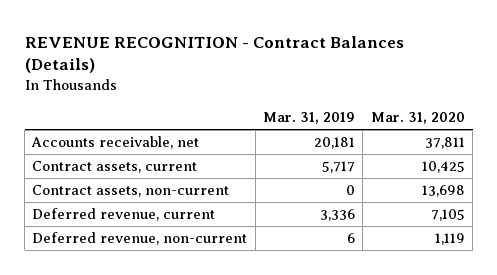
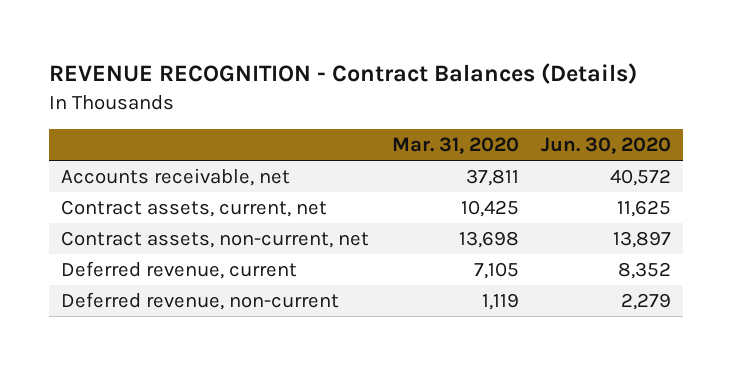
[263,112,356,125] Mar. 31, 2019 -> none
none -> [541,137,672,155] Jun. 30, 2020
[32,161,198,174] Contract assets, current -> [60,200,327,218] Contract assets, current, net
[32,185,230,198] Contract assets, non-current -> [60,231,369,249] Contract assets, non-current, net

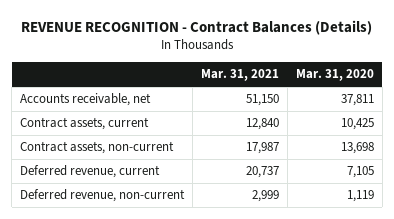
[541,137,672,155] Jun. 30, 2020 -> none
none -> [201,69,280,82] Mar. 31, 2021
[60,200,327,218] Contract assets, current, net -> [20,117,150,131] Contract assets, current
[60,231,369,249] Contract assets, non-current, net -> [20,141,175,155] Contract assets, non-current

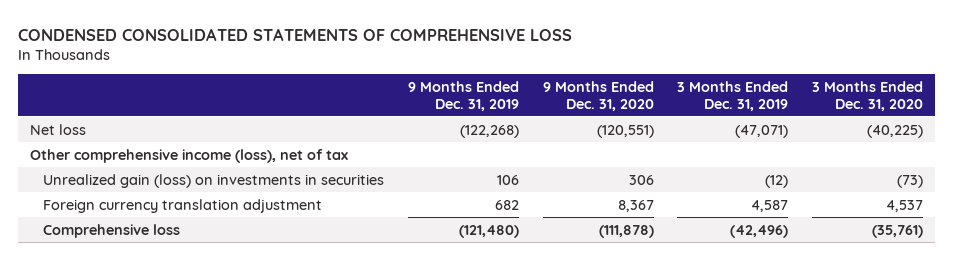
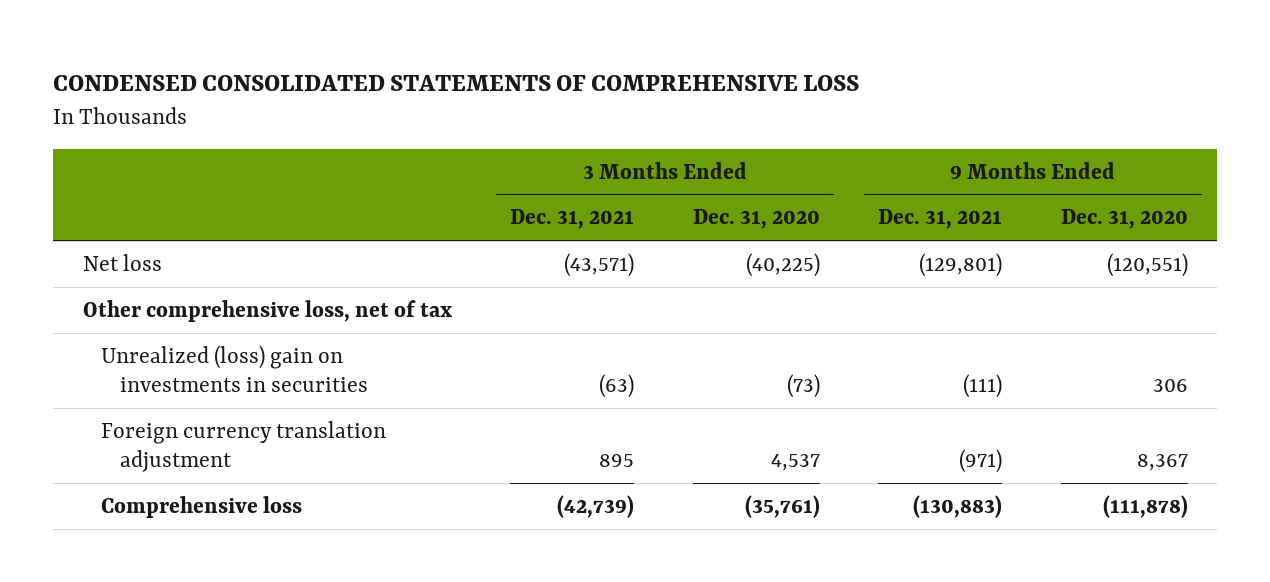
[407,80,519,111] 9 Months Ended Dec. 31, 2019 -> none
[677,80,789,111] 3 Months Ended Dec. 31, 2019 -> none
none -> [510,209,635,230] Dec. 31, 2021
none -> [878,209,1003,230] Dec. 31, 2021
[30,148,349,163] Other comprehensive income (loss), net of tax -> [82,299,452,322] Other comprehensive loss, net of tax
[43,173,385,188] Unrealized gain (loss) on investments in securities -> [101,344,369,392] Unrealized (loss) gain on investments in securities

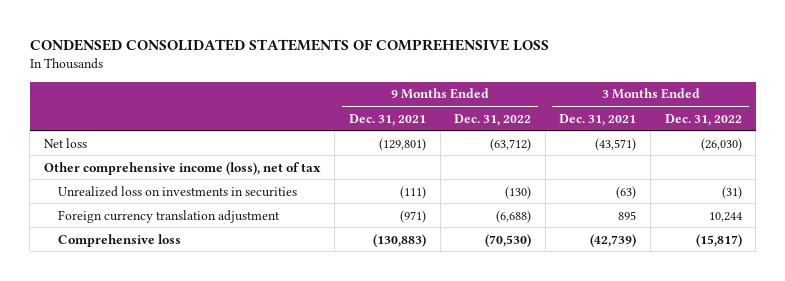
[692,209,820,230] Dec. 31, 2020 -> none
[1060,209,1188,230] Dec. 31, 2020 -> none
none -> [454,113,532,126] Dec. 31, 2022
none -> [664,113,742,126] Dec. 31, 2022
[82,299,452,322] Other comprehensive loss, net of tax -> [43,161,321,175] Other comprehensive income (loss), net of tax
[101,344,369,392] Unrealized (loss) gain on investments in securities -> [58,185,298,197] Unrealized loss on investments in securities

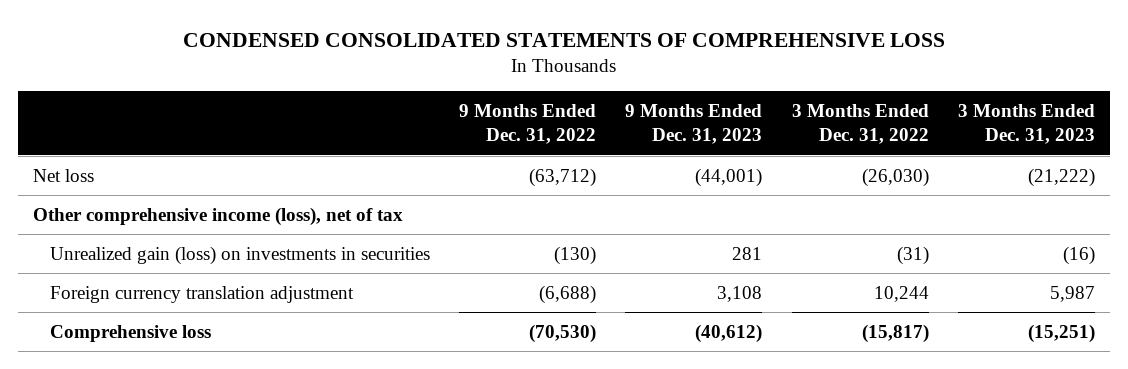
[348,113,426,126] Dec. 31, 2021 -> none
[559,113,637,126] Dec. 31, 2021 -> none
none -> [625,103,763,145] 9 Months Ended Dec. 31, 2023
none -> [958,103,1096,145] 3 Months Ended Dec. 31, 2023
[58,185,298,197] Unrealized loss on investments in securities -> [49,245,430,265] Unrealized gain (loss) on investments in securities

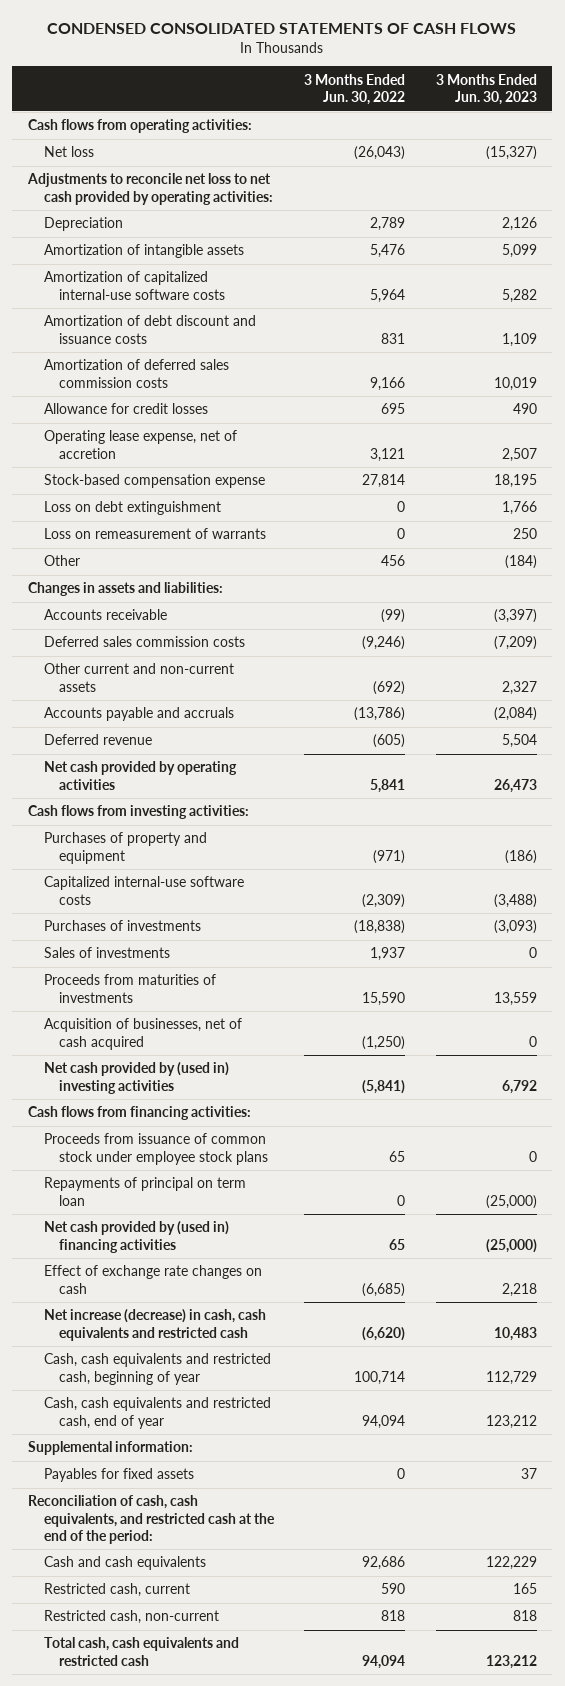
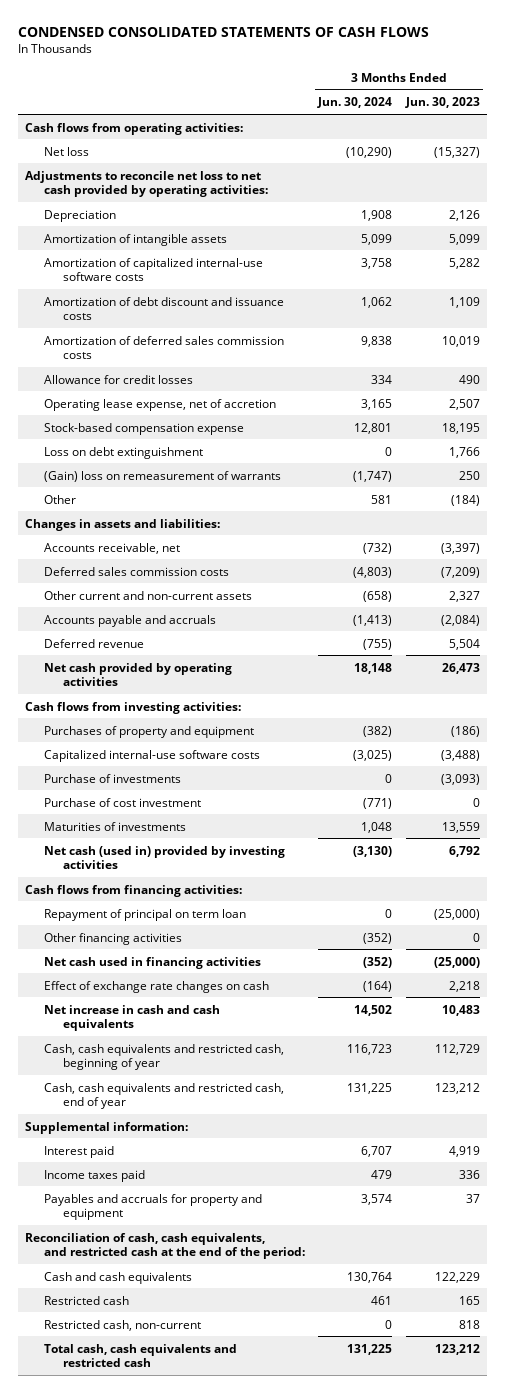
[304,73,406,106] 3 Months Ended Jun. 30, 2022 -> none
none -> [317,97,393,109] Jun. 30, 2024
[43,528,266,540] Loss on remeasurement of warrants -> [43,470,281,482] (Gain) loss on remeasurement of warrants
[43,609,167,621] Accounts receivable -> [43,542,180,554] Accounts receivable, net
[43,947,170,959] Sales of investments -> none
[43,1018,242,1050] Acquisition of businesses, net of cash acquired -> none
[43,920,201,932] Purchases of investments -> [43,773,181,783] Purchase of investments
none -> [43,797,201,807] Purchase of cost investment
[43,974,216,1003] Proceeds from maturities of investments -> [43,821,186,831] Maturities of investments
[43,1062,229,1094] Net cash provided by (used in) investing activities -> [43,845,285,870] Net cash (used in) provided by investing activities
[43,1133,269,1165] Proceeds from issuance of common stock under employee stock plans -> none
[43,1177,246,1206] Repayments of principal on term loan -> [43,908,246,921] Repayment of principal on term loan
none -> [43,932,182,945] Other financing activities
[43,1221,229,1253] Net cash provided by (used in) financing activities -> [43,956,261,969] Net cash used in financing activities
[43,1309,266,1341] Net increase (decrease) in cash, cash equivalents and restricted cash -> [43,1004,220,1032] Net increase in cash and cash equivalents
[43,1468,194,1483] Payables for fixed assets -> none
none -> [43,1145,114,1158] Interest paid
none -> [43,1169,145,1182] Income taxes paid
none -> [43,1193,262,1221] Payables and accruals for property and equipment
[43,1583,190,1598] Restricted cash, current -> [43,1295,129,1305] Restricted cash

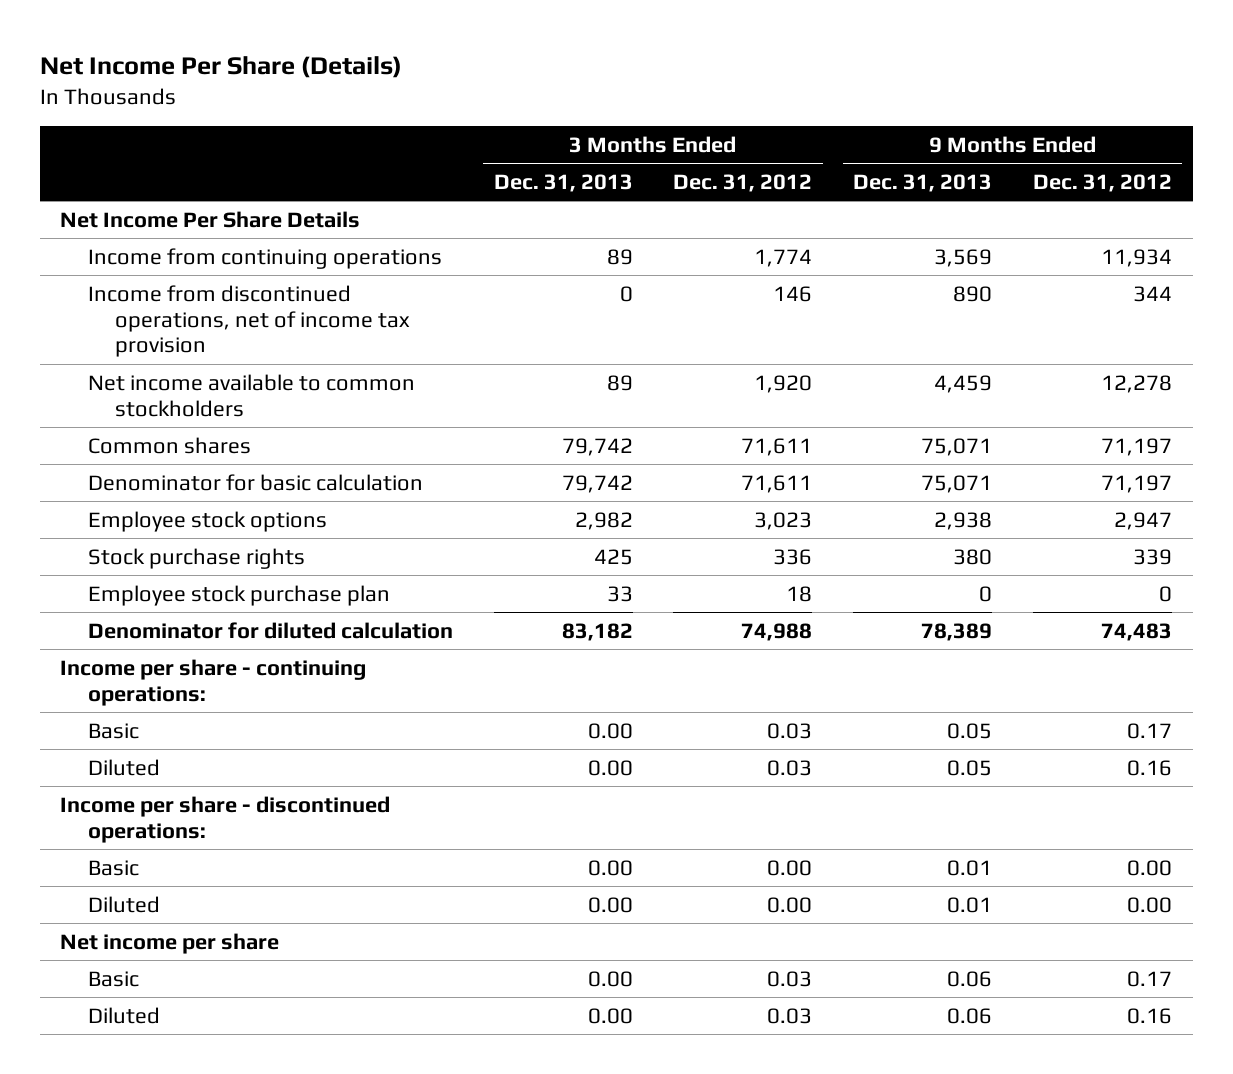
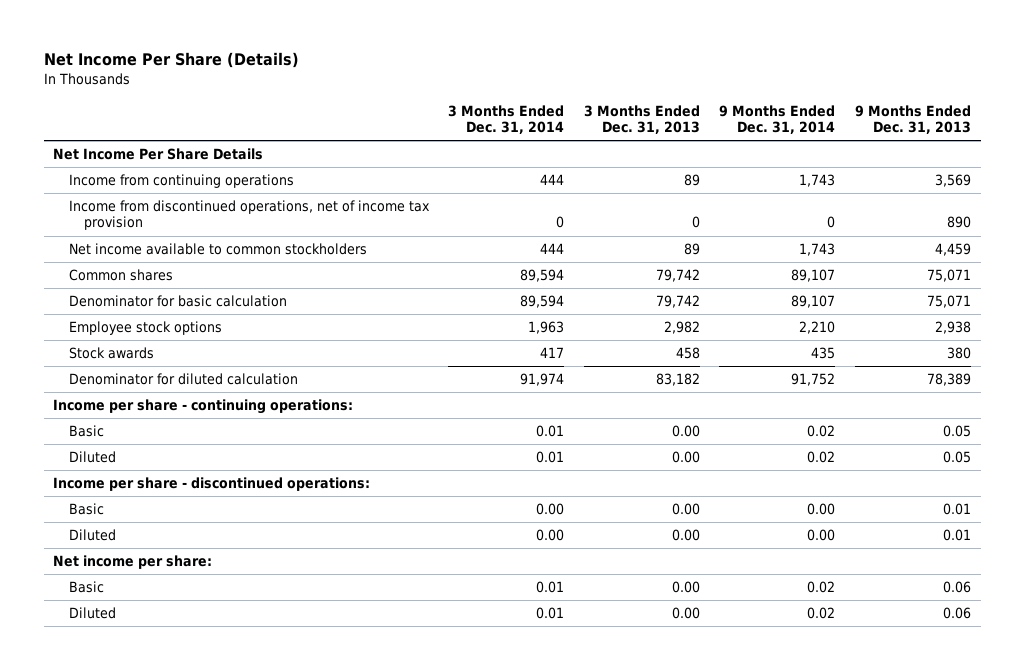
[673,173,813,192] Dec. 31, 2012 -> none
[1033,173,1173,192] Dec. 31, 2012 -> none
none -> [448,105,565,135] 3 Months Ended Dec. 31, 2014
none -> [719,105,836,135] 9 Months Ended Dec. 31, 2014
[87,584,390,606] Employee stock purchase plan -> none
[87,547,305,569] Stock purchase rights -> [68,347,154,360] Stock awards
[593,548,633,565] 425 -> [675,347,700,360] 458
[60,932,280,954] Net income per share -> [53,555,213,570] Net income per share:

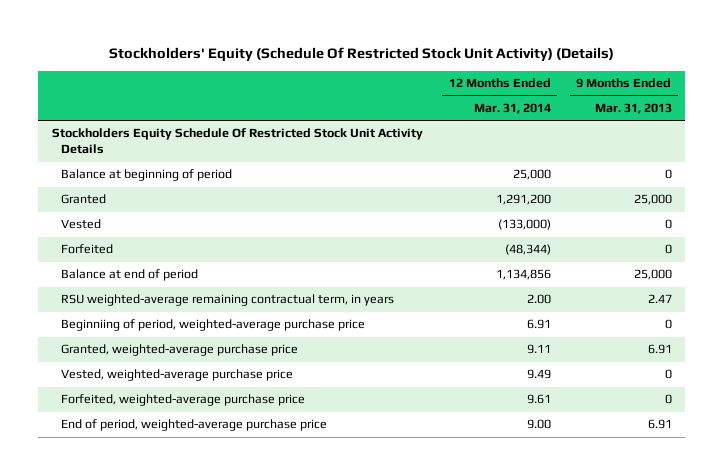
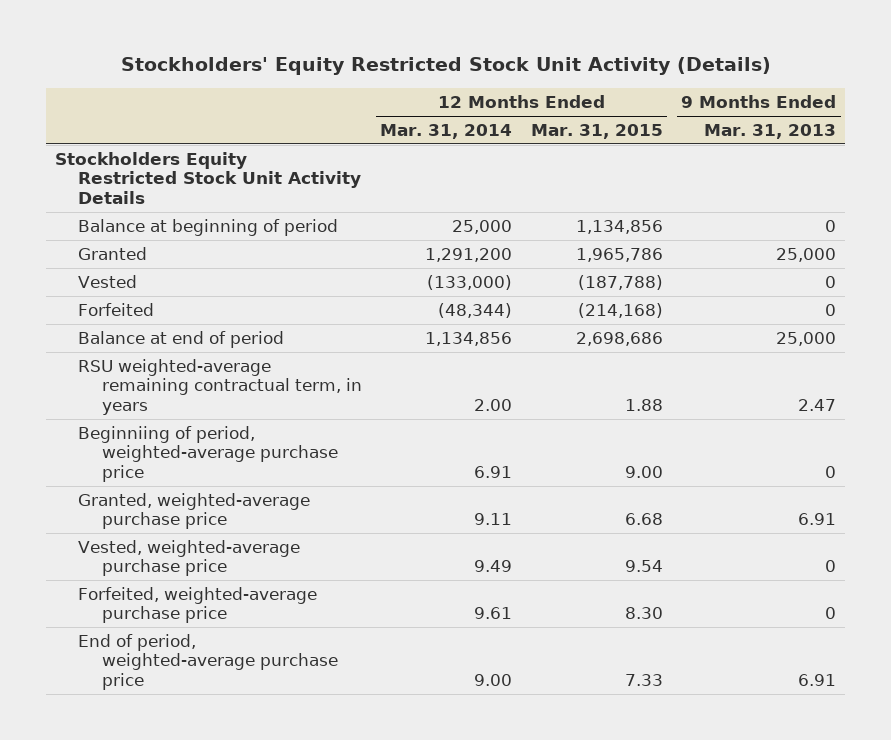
[108,47,614,63] Stockholders' Equity (Schedule Of Restricted Stock Unit Activity) (Details) -> [120,57,771,76] Stockholders' Equity Restricted Stock Unit Activity (Details)
none -> [530,124,663,140] Mar. 31, 2015
[51,128,423,155] Stockholders Equity Schedule Of Restricted Stock Unit Activity Details -> [54,152,362,204] Stockholders Equity Restricted Stock Unit Activity Details

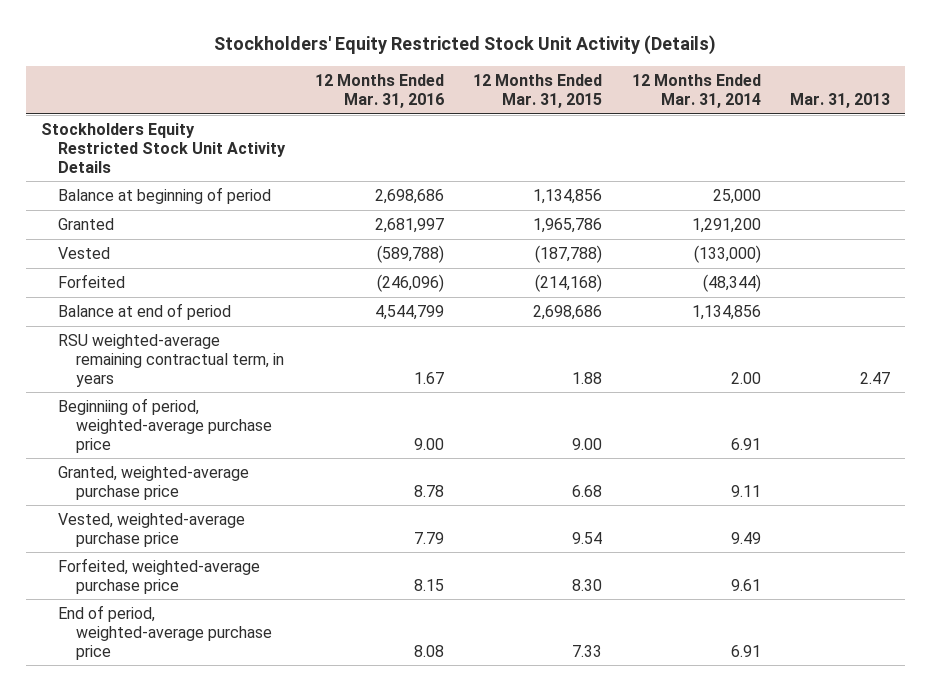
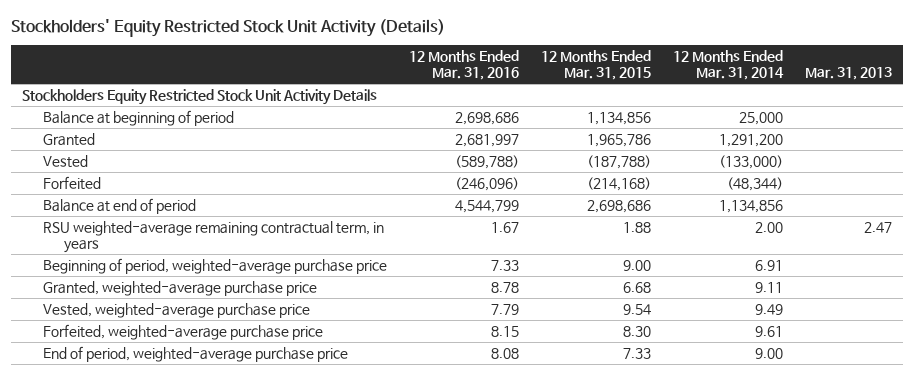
[58,397,273,453] Beginniing of period, weighted-average purchase price -> [42,258,387,275] Beginning of period, weighted-average purchase price
[413,437,444,450] 9.00 -> [491,260,520,272] 7.33
[730,644,761,657] 6.91 -> [755,348,784,360] 9.00

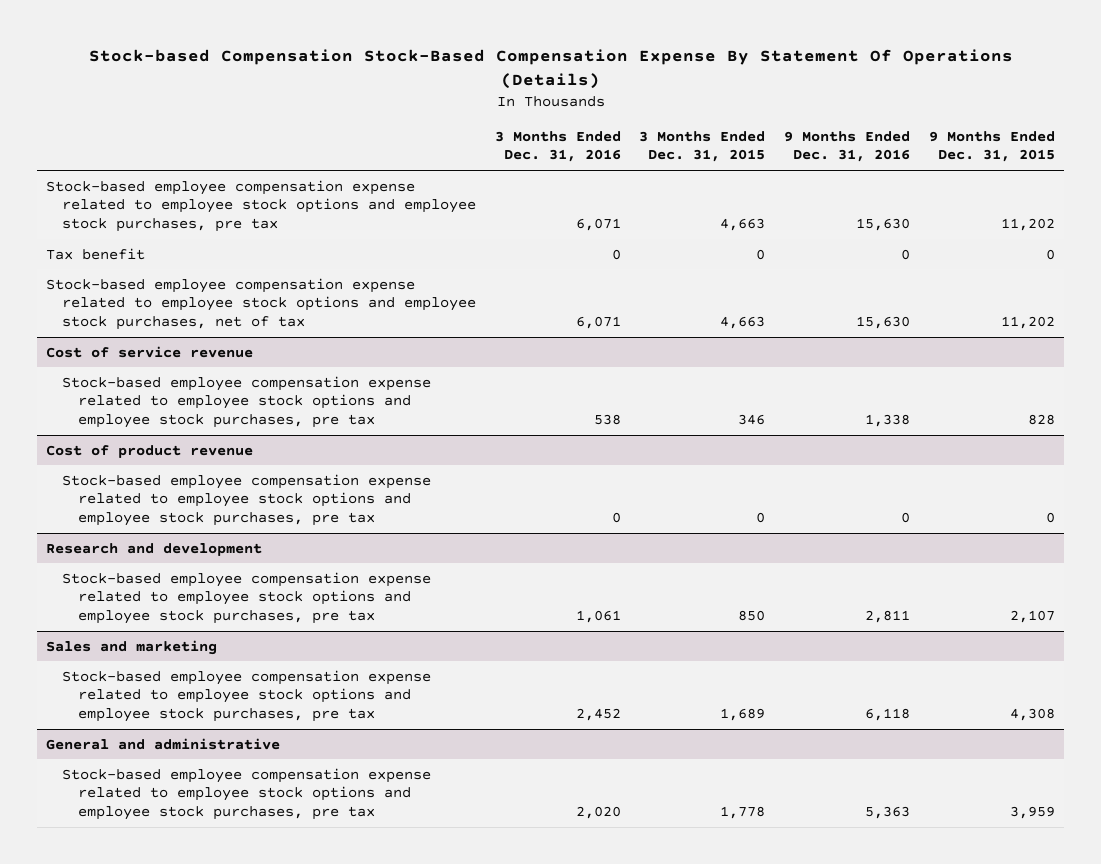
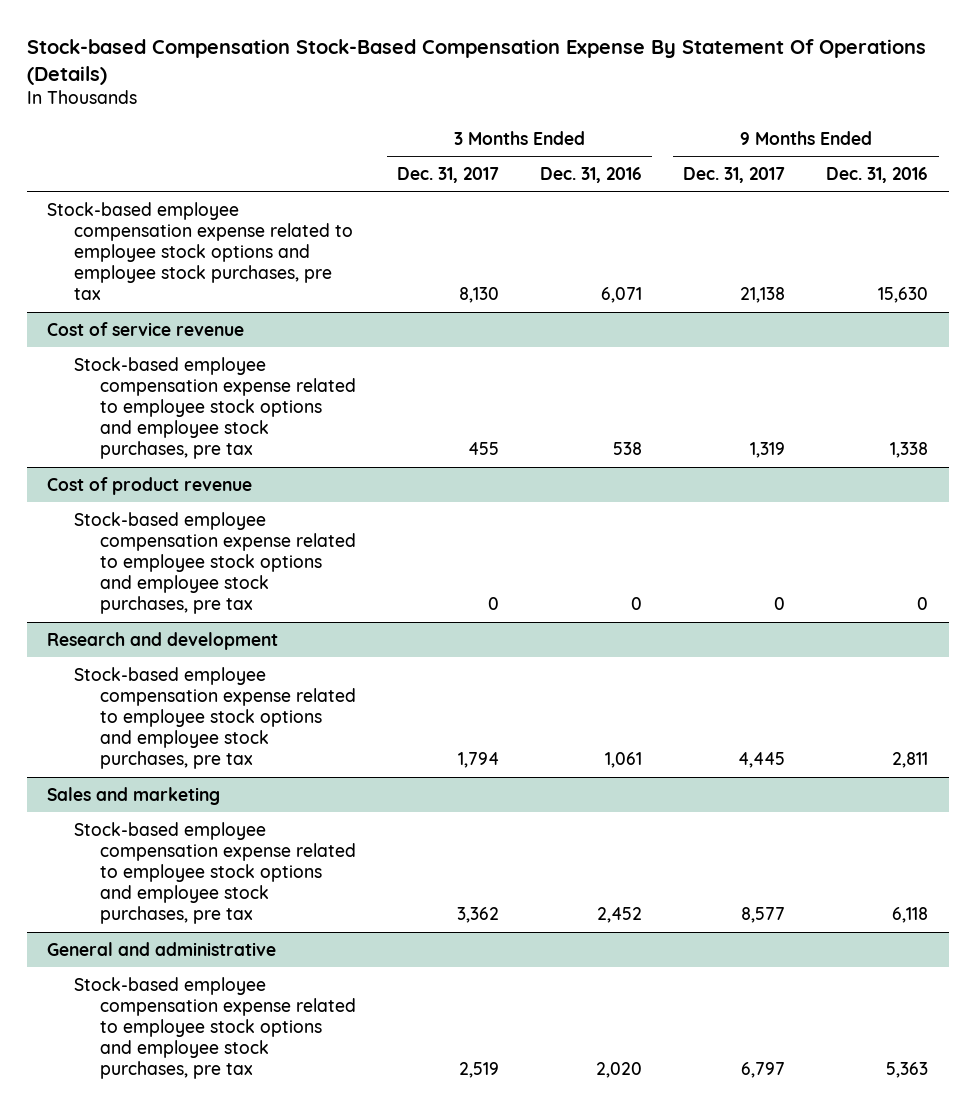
[639,130,766,163] 3 Months Ended Dec. 31, 2015 -> none
[928,130,1055,163] 9 Months Ended Dec. 31, 2015 -> none
none -> [397,166,500,183] Dec. 31, 2017
none -> [683,166,786,183] Dec. 31, 2017
[46,247,146,260] Tax benefit -> none
[46,277,477,331] Stock-based employee compensation expense related to employee stock options and employee stock purchases, net of tax -> none

